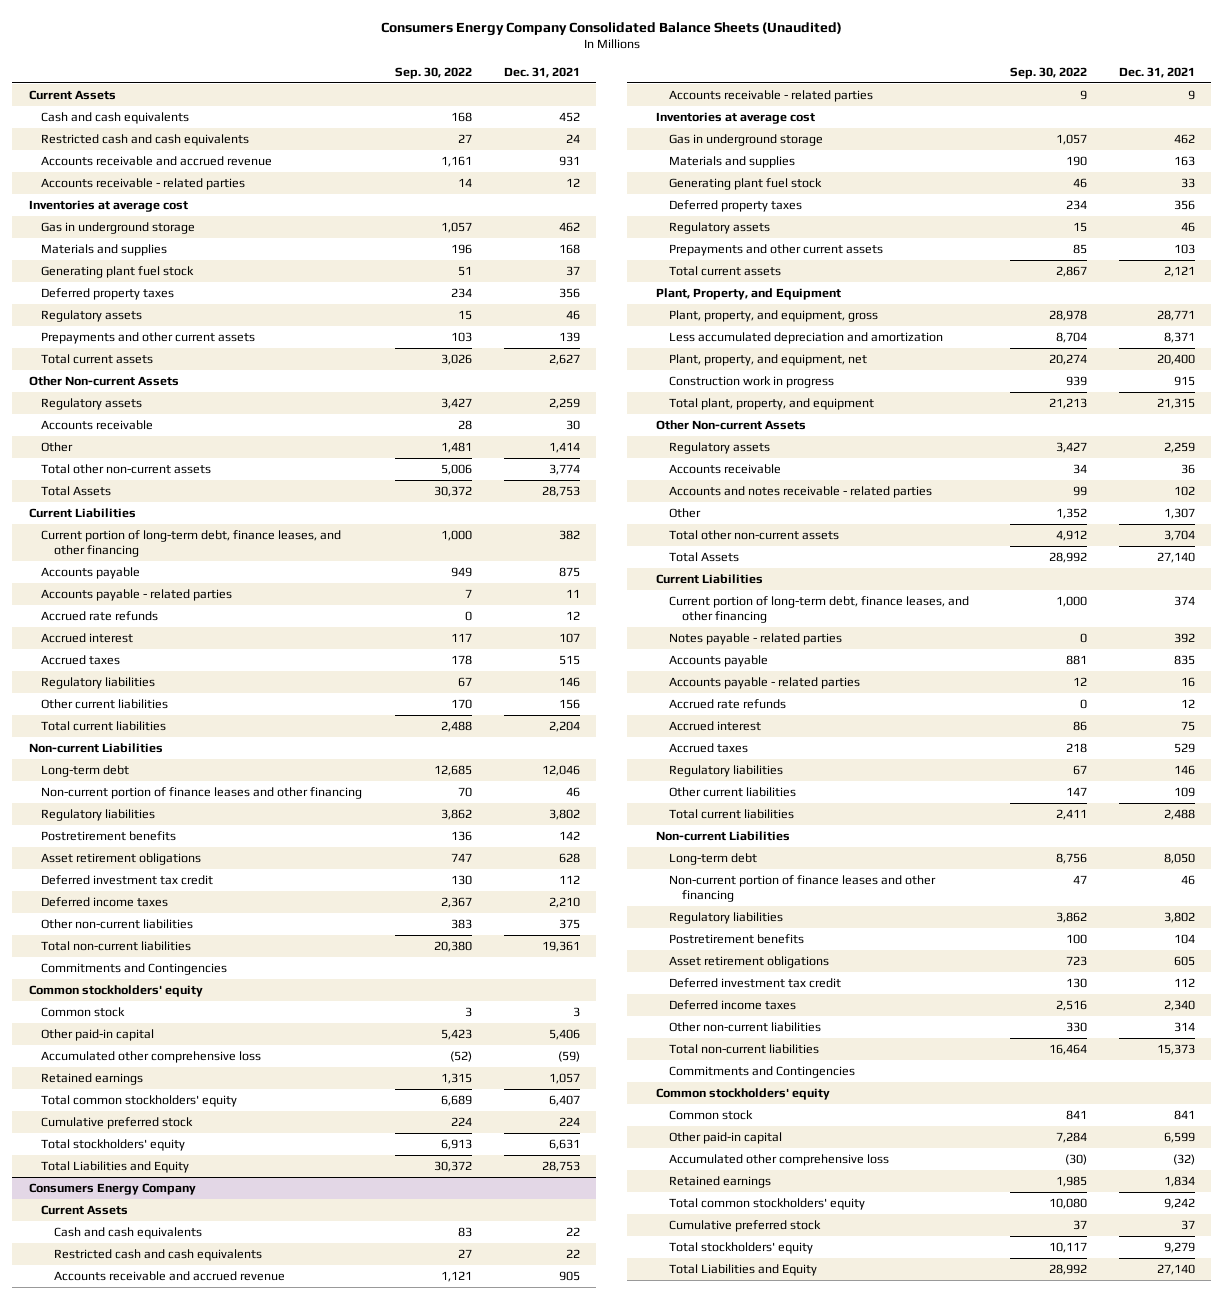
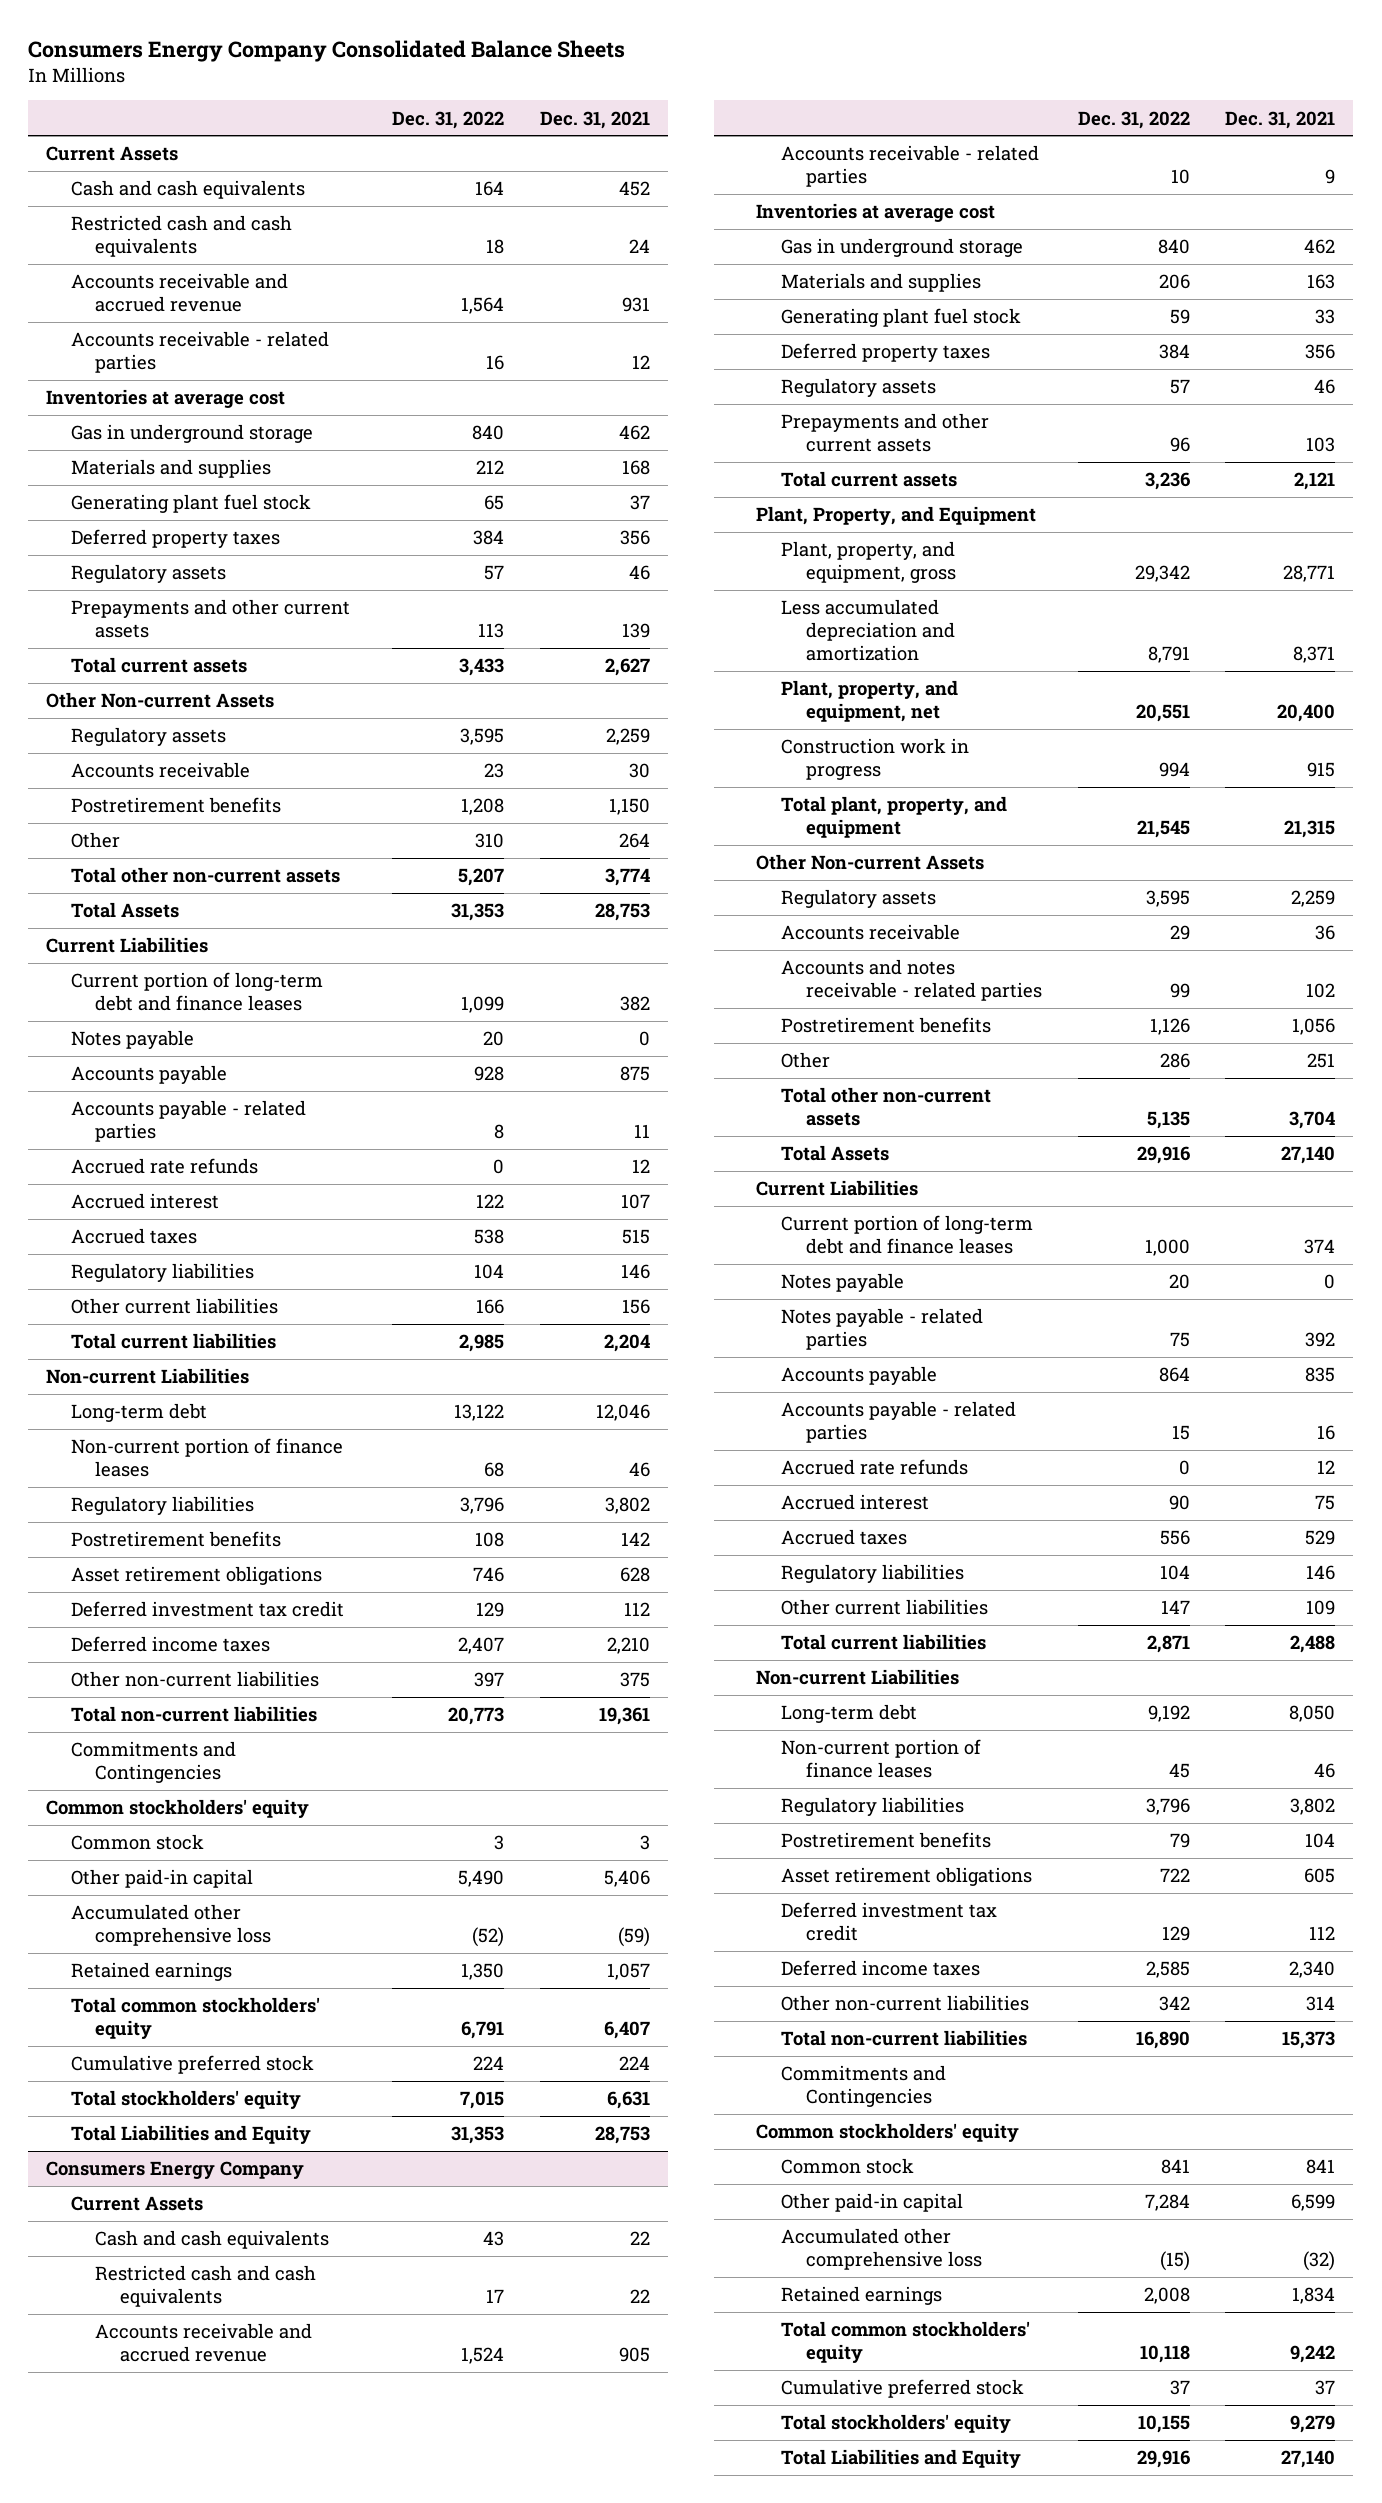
[380,21,842,36] Consumers Energy Company Consolidated Balance Sheets (Unaudited) -> [28,39,626,62] Consumers Energy Company Consolidated Balance Sheets
[394,66,472,79] Sep. 30, 2022 -> none
none -> [391,110,504,129] Dec. 31, 2022
none -> [70,797,281,814] Postretirement benefits
[549,442,581,454] 1,414 -> [618,833,650,849] 264
[41,530,342,558] Current portion of long-term debt, finance leases, and other financing -> [70,972,323,1011] Current portion of long-term debt and finance leases
none -> [70,1030,194,1050] Notes payable
[41,787,363,800] Non-current portion of finance leases and other financing -> [70,1438,343,1477] Non-current portion of finance leases
none -> [781,1017,992,1034] Postretirement benefits
[1163,508,1195,520] 1,307 -> [1307,1053,1336,1069] 251
[668,596,969,624] Current portion of long-term debt, finance leases, and other financing -> [781,1215,1034,1254] Current portion of long-term debt and finance leases
none -> [781,1273,905,1293] Notes payable
[668,875,936,903] Non-current portion of finance leases and other financing -> [781,1739,982,1778] Non-current portion of finance leases

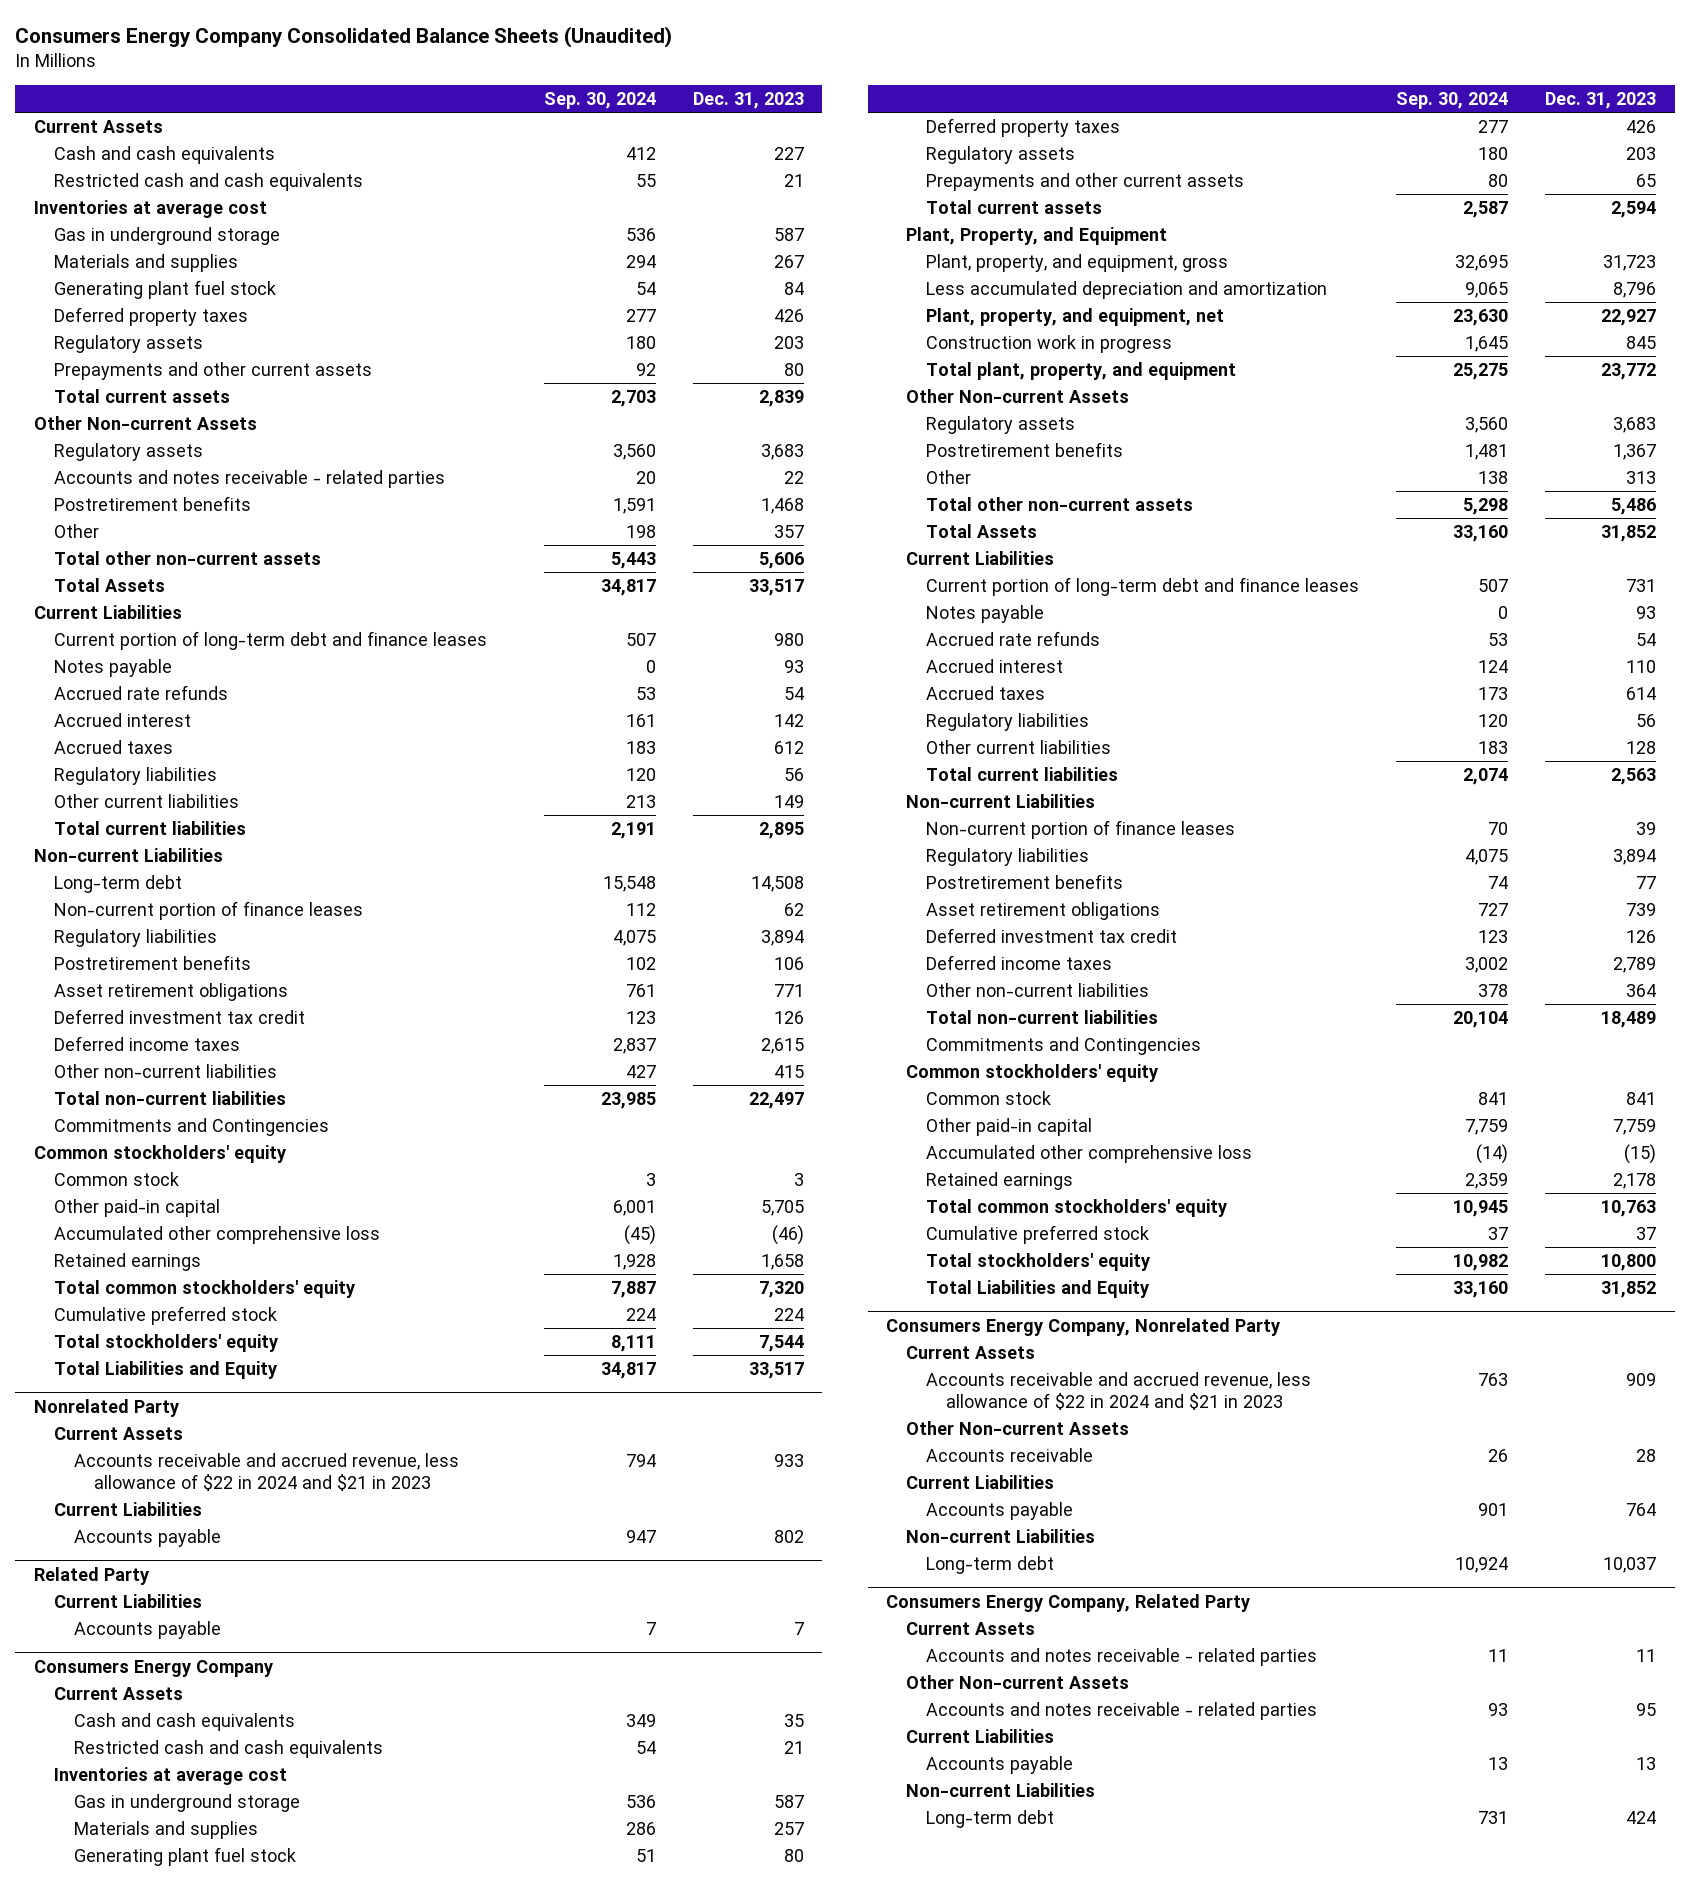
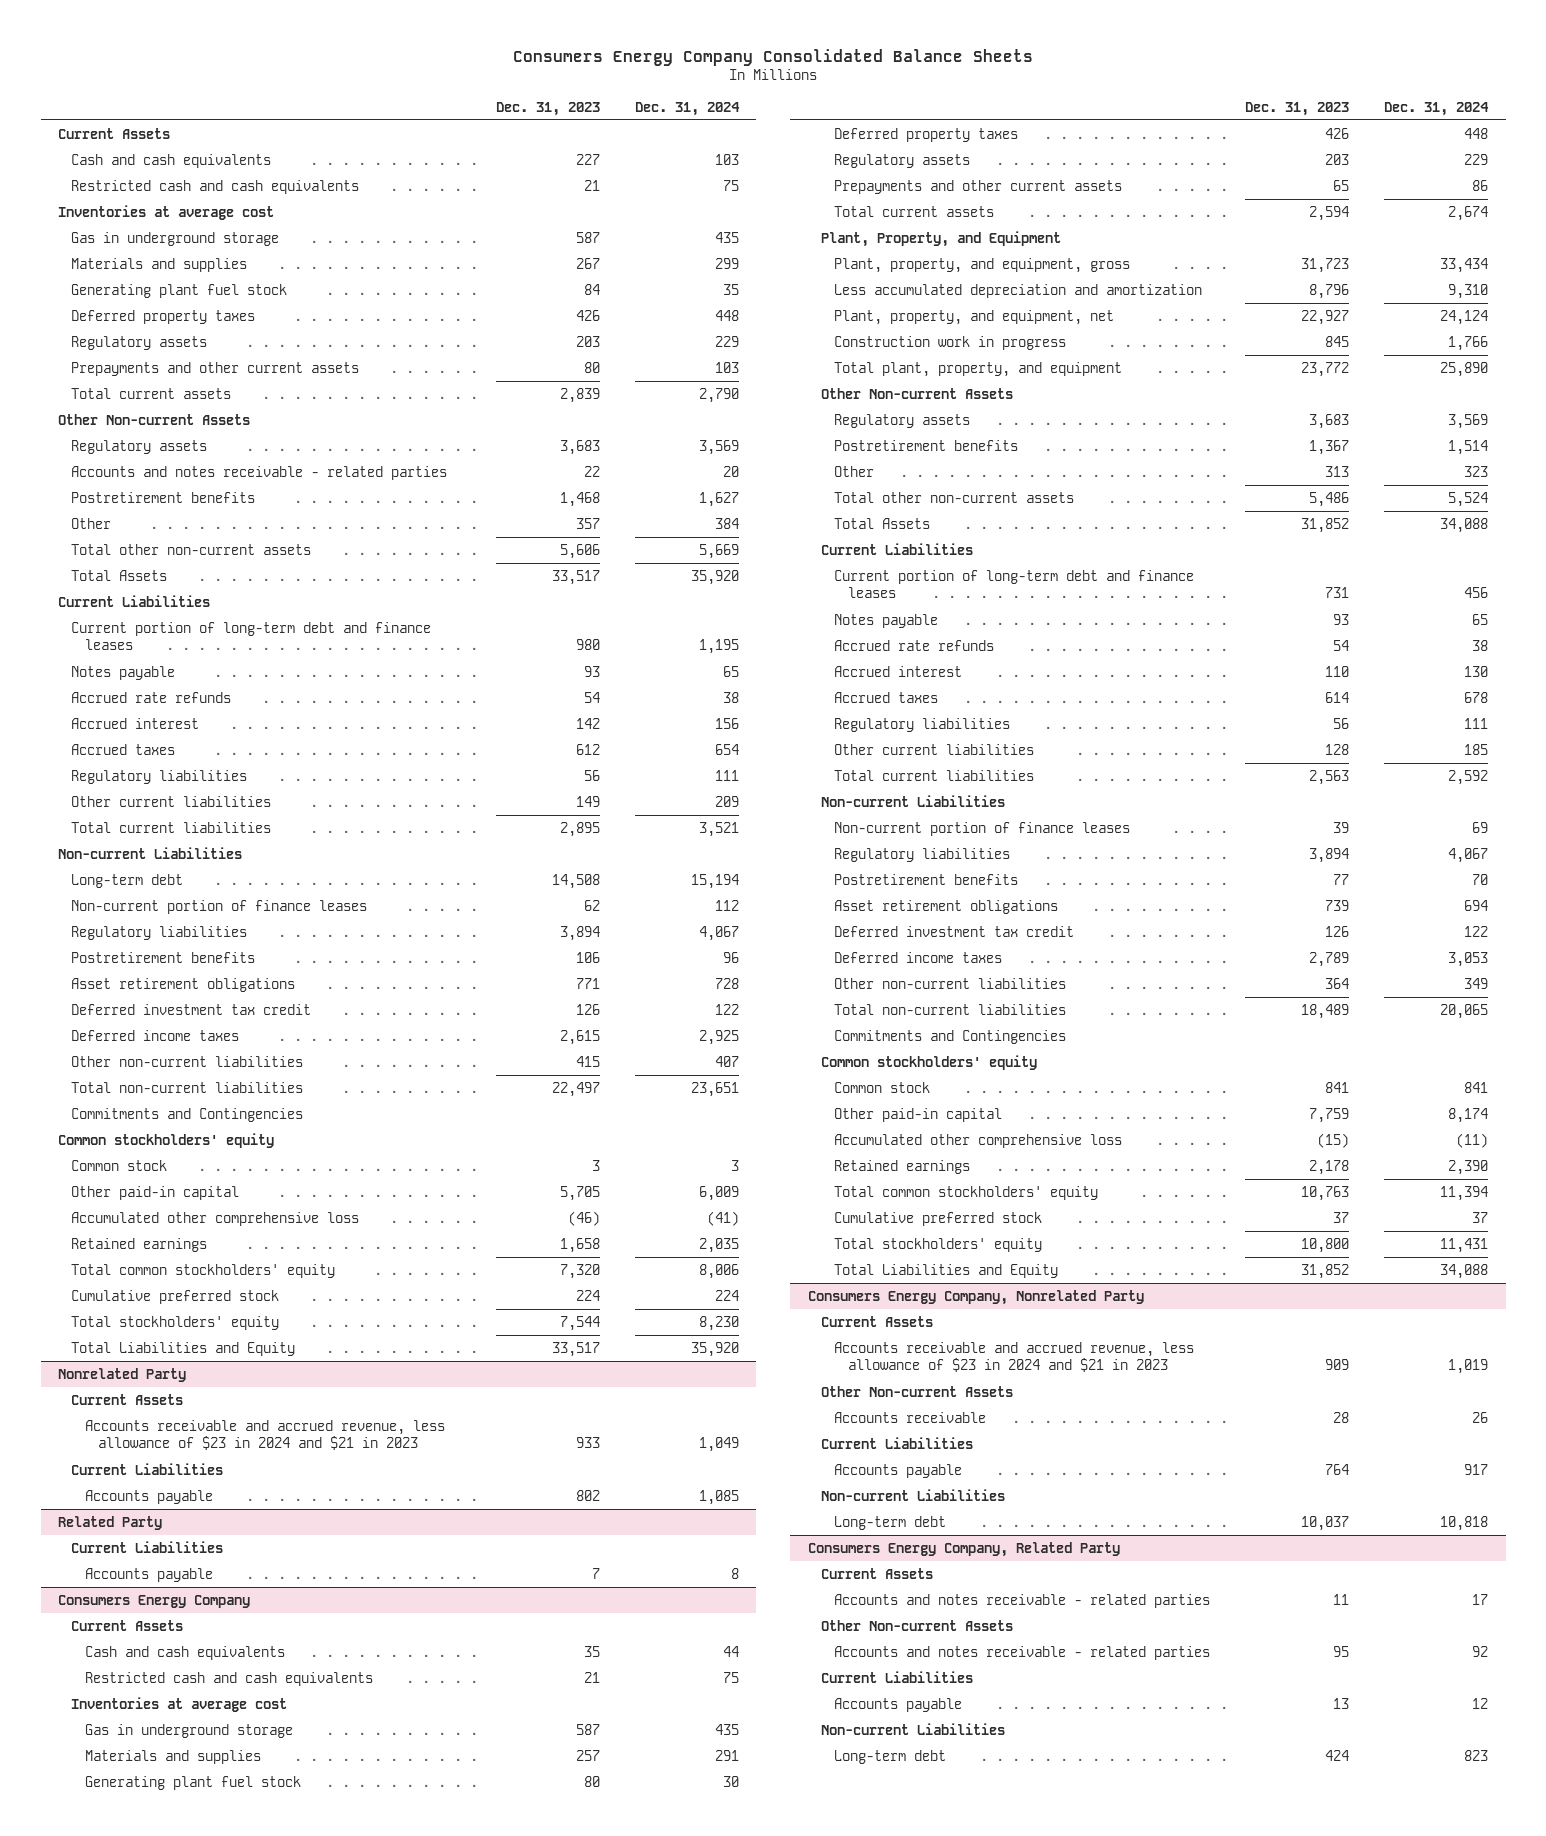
[14,25,672,48] Consumers Energy Company Consolidated Balance Sheets (Unaudited) -> [513,48,1034,66] Consumers Energy Company Consolidated Balance Sheets
[543,92,656,110] Sep. 30, 2024 -> none
none -> [634,101,740,116] Dec. 31, 2024
[73,1452,459,1491] Accounts receivable and accrued revenue, less allowance of $22 in 2024 and $21 in 2023 -> [84,1419,445,1451] Accounts receivable and accrued revenue, less allowance of $23 in 2024 and $21 in 2023
[926,1371,1312,1410] Accounts receivable and accrued revenue, less allowance of $22 in 2024 and $21 in 2023 -> [834,1341,1195,1373] Accounts receivable and accrued revenue, less allowance of $23 in 2024 and $21 in 2023

